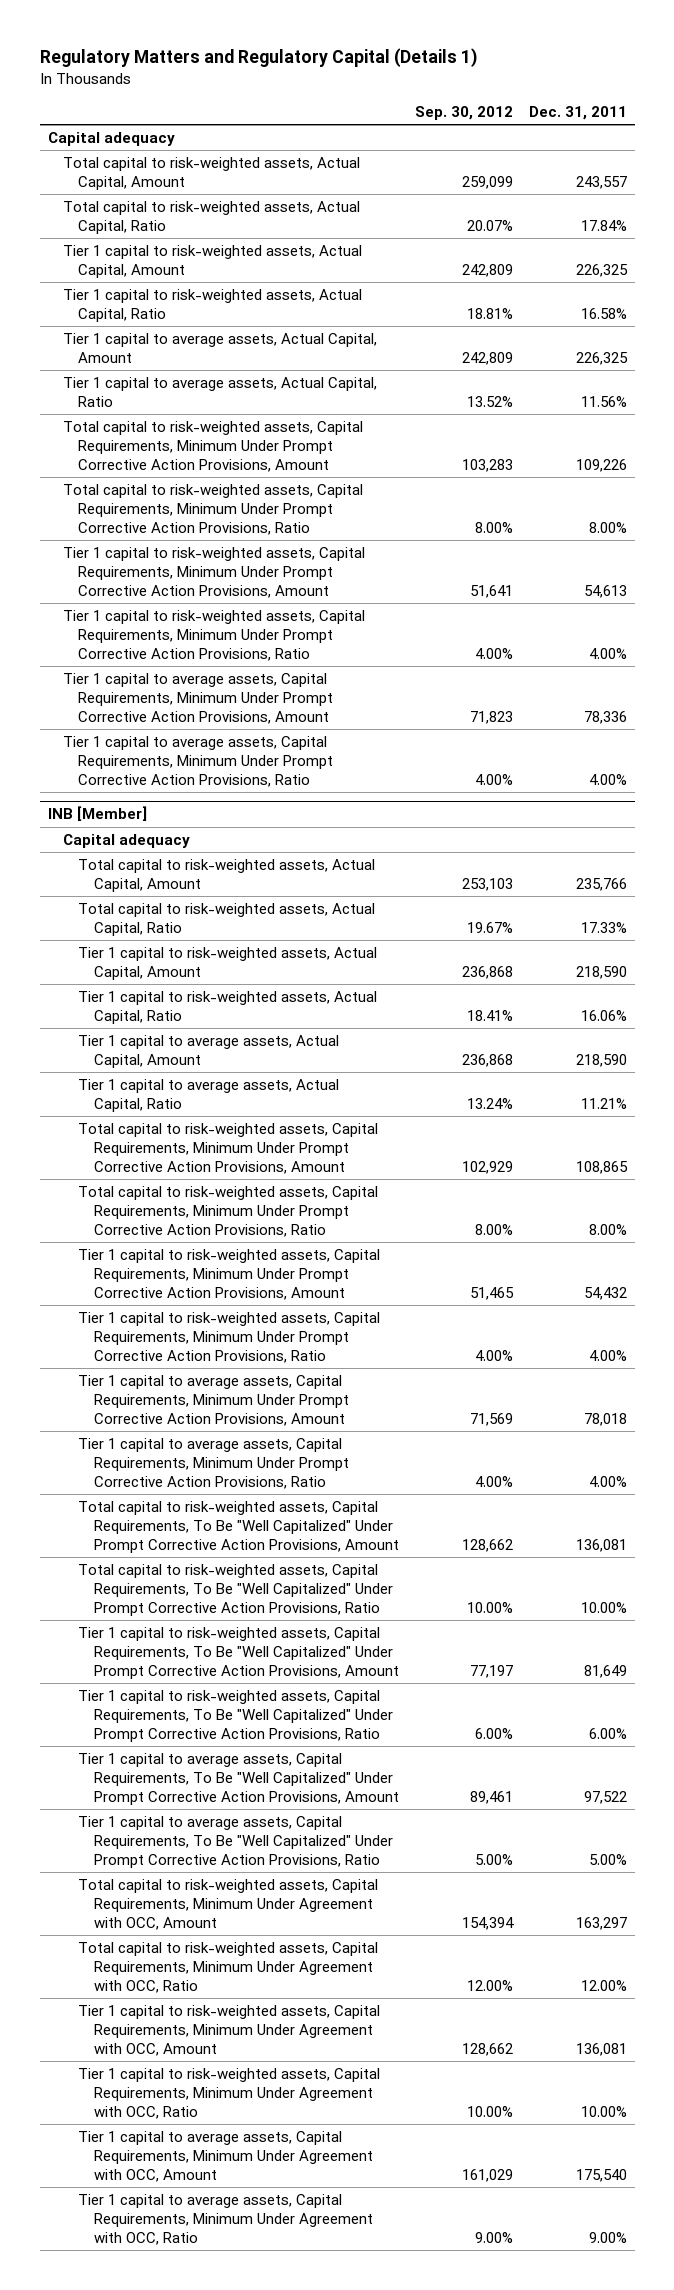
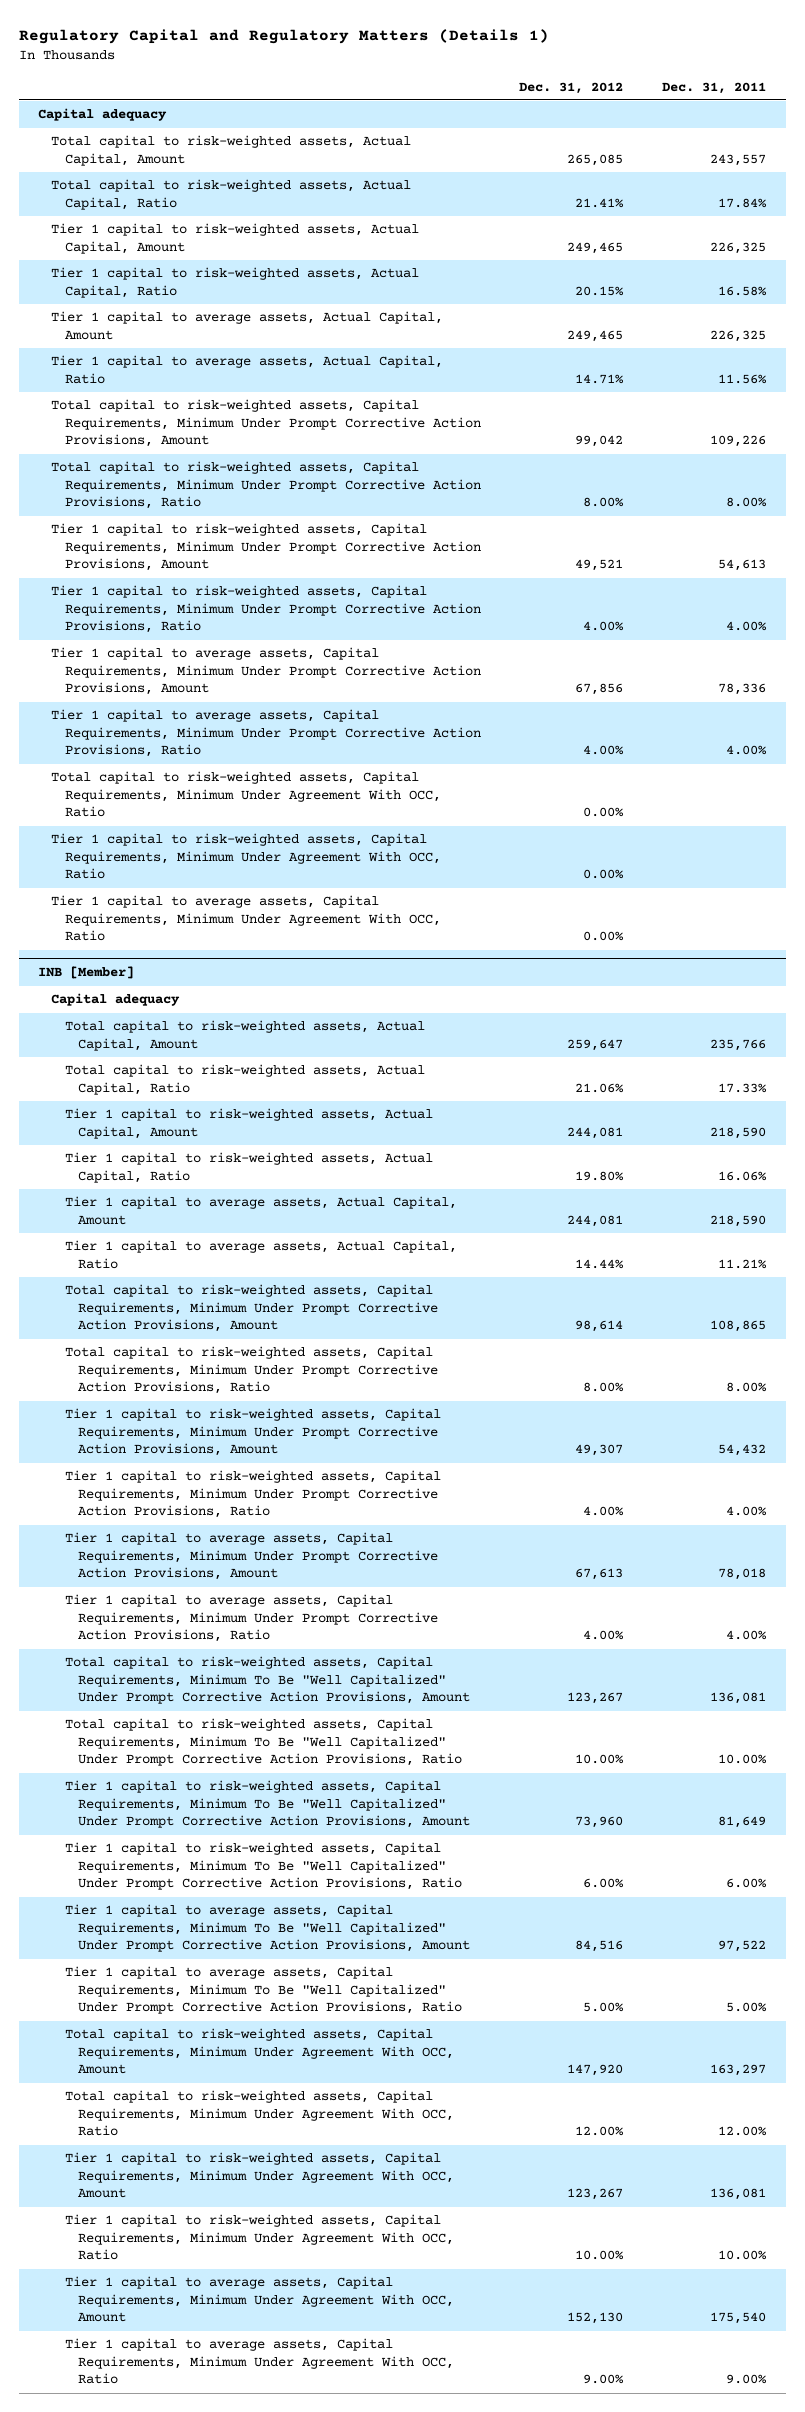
[39,48,478,68] Regulatory Matters and Regulatory Capital (Details 1) -> [18,29,549,45] Regulatory Capital and Regulatory Matters (Details 1)
[414,105,513,120] Sep. 30, 2012 -> none
none -> [519,81,624,94] Dec. 31, 2012
none -> [51,771,441,818] Total capital to risk-weighted assets, Capital Requirements, Minimum Under Agreement With OCC, Ratio
none -> [51,833,441,880] Tier 1 capital to risk-weighted assets, Capital Requirements, Minimum Under Agreement With OCC, Ratio
none -> [51,895,441,942] Tier 1 capital to average assets, Capital Requirements, Minimum Under Agreement With OCC, Ratio
[78,1501,399,1553] Total capital to risk-weighted assets, Capital Requirements, To Be "Well Capitalized" Under Prompt Corrective Action Provisions, Amount -> [64,1656,470,1705] Total capital to risk-weighted assets, Capital Requirements, Minimum To Be "Well Capitalized" Under Prompt Corrective Action Provisions, Amount
[78,1564,393,1616] Total capital to risk-weighted assets, Capital Requirements, To Be "Well Capitalized" Under Prompt Corrective Action Provisions, Ratio -> [64,1718,462,1767] Total capital to risk-weighted assets, Capital Requirements, Minimum To Be "Well Capitalized" Under Prompt Corrective Action Provisions, Ratio
[78,1627,399,1679] Tier 1 capital to risk-weighted assets, Capital Requirements, To Be "Well Capitalized" Under Prompt Corrective Action Provisions, Amount -> [64,1780,470,1829] Tier 1 capital to risk-weighted assets, Capital Requirements, Minimum To Be "Well Capitalized" Under Prompt Corrective Action Provisions, Amount
[78,1690,393,1742] Tier 1 capital to risk-weighted assets, Capital Requirements, To Be "Well Capitalized" Under Prompt Corrective Action Provisions, Ratio -> [64,1842,462,1891] Tier 1 capital to risk-weighted assets, Capital Requirements, Minimum To Be "Well Capitalized" Under Prompt Corrective Action Provisions, Ratio
[78,1753,399,1805] Tier 1 capital to average assets, Capital Requirements, To Be "Well Capitalized" Under Prompt Corrective Action Provisions, Amount -> [64,1904,470,1953] Tier 1 capital to average assets, Capital Requirements, Minimum To Be "Well Capitalized" Under Prompt Corrective Action Provisions, Amount
[78,1816,393,1868] Tier 1 capital to average assets, Capital Requirements, To Be "Well Capitalized" Under Prompt Corrective Action Provisions, Ratio -> [64,1966,462,2015] Tier 1 capital to average assets, Capital Requirements, Minimum To Be "Well Capitalized" Under Prompt Corrective Action Provisions, Ratio
[78,1879,379,1930] Total capital to risk-weighted assets, Capital Requirements, Minimum Under Agreement with OCC, Amount -> [64,2028,454,2075] Total capital to risk-weighted assets, Capital Requirements, Minimum Under Agreement With OCC, Amount
[78,1942,379,1993] Total capital to risk-weighted assets, Capital Requirements, Minimum Under Agreement with OCC, Ratio -> [64,2090,454,2137] Total capital to risk-weighted assets, Capital Requirements, Minimum Under Agreement With OCC, Ratio
[78,2005,381,2056] Tier 1 capital to risk-weighted assets, Capital Requirements, Minimum Under Agreement with OCC, Amount -> [64,2152,454,2199] Tier 1 capital to risk-weighted assets, Capital Requirements, Minimum Under Agreement With OCC, Amount
[78,2068,381,2119] Tier 1 capital to risk-weighted assets, Capital Requirements, Minimum Under Agreement with OCC, Ratio -> [64,2214,454,2261] Tier 1 capital to risk-weighted assets, Capital Requirements, Minimum Under Agreement With OCC, Ratio
[78,2131,373,2182] Tier 1 capital to average assets, Capital Requirements, Minimum Under Agreement with OCC, Amount -> [64,2276,454,2323] Tier 1 capital to average assets, Capital Requirements, Minimum Under Agreement With OCC, Amount
[78,2194,373,2245] Tier 1 capital to average assets, Capital Requirements, Minimum Under Agreement with OCC, Ratio -> [64,2338,454,2385] Tier 1 capital to average assets, Capital Requirements, Minimum Under Agreement With OCC, Ratio

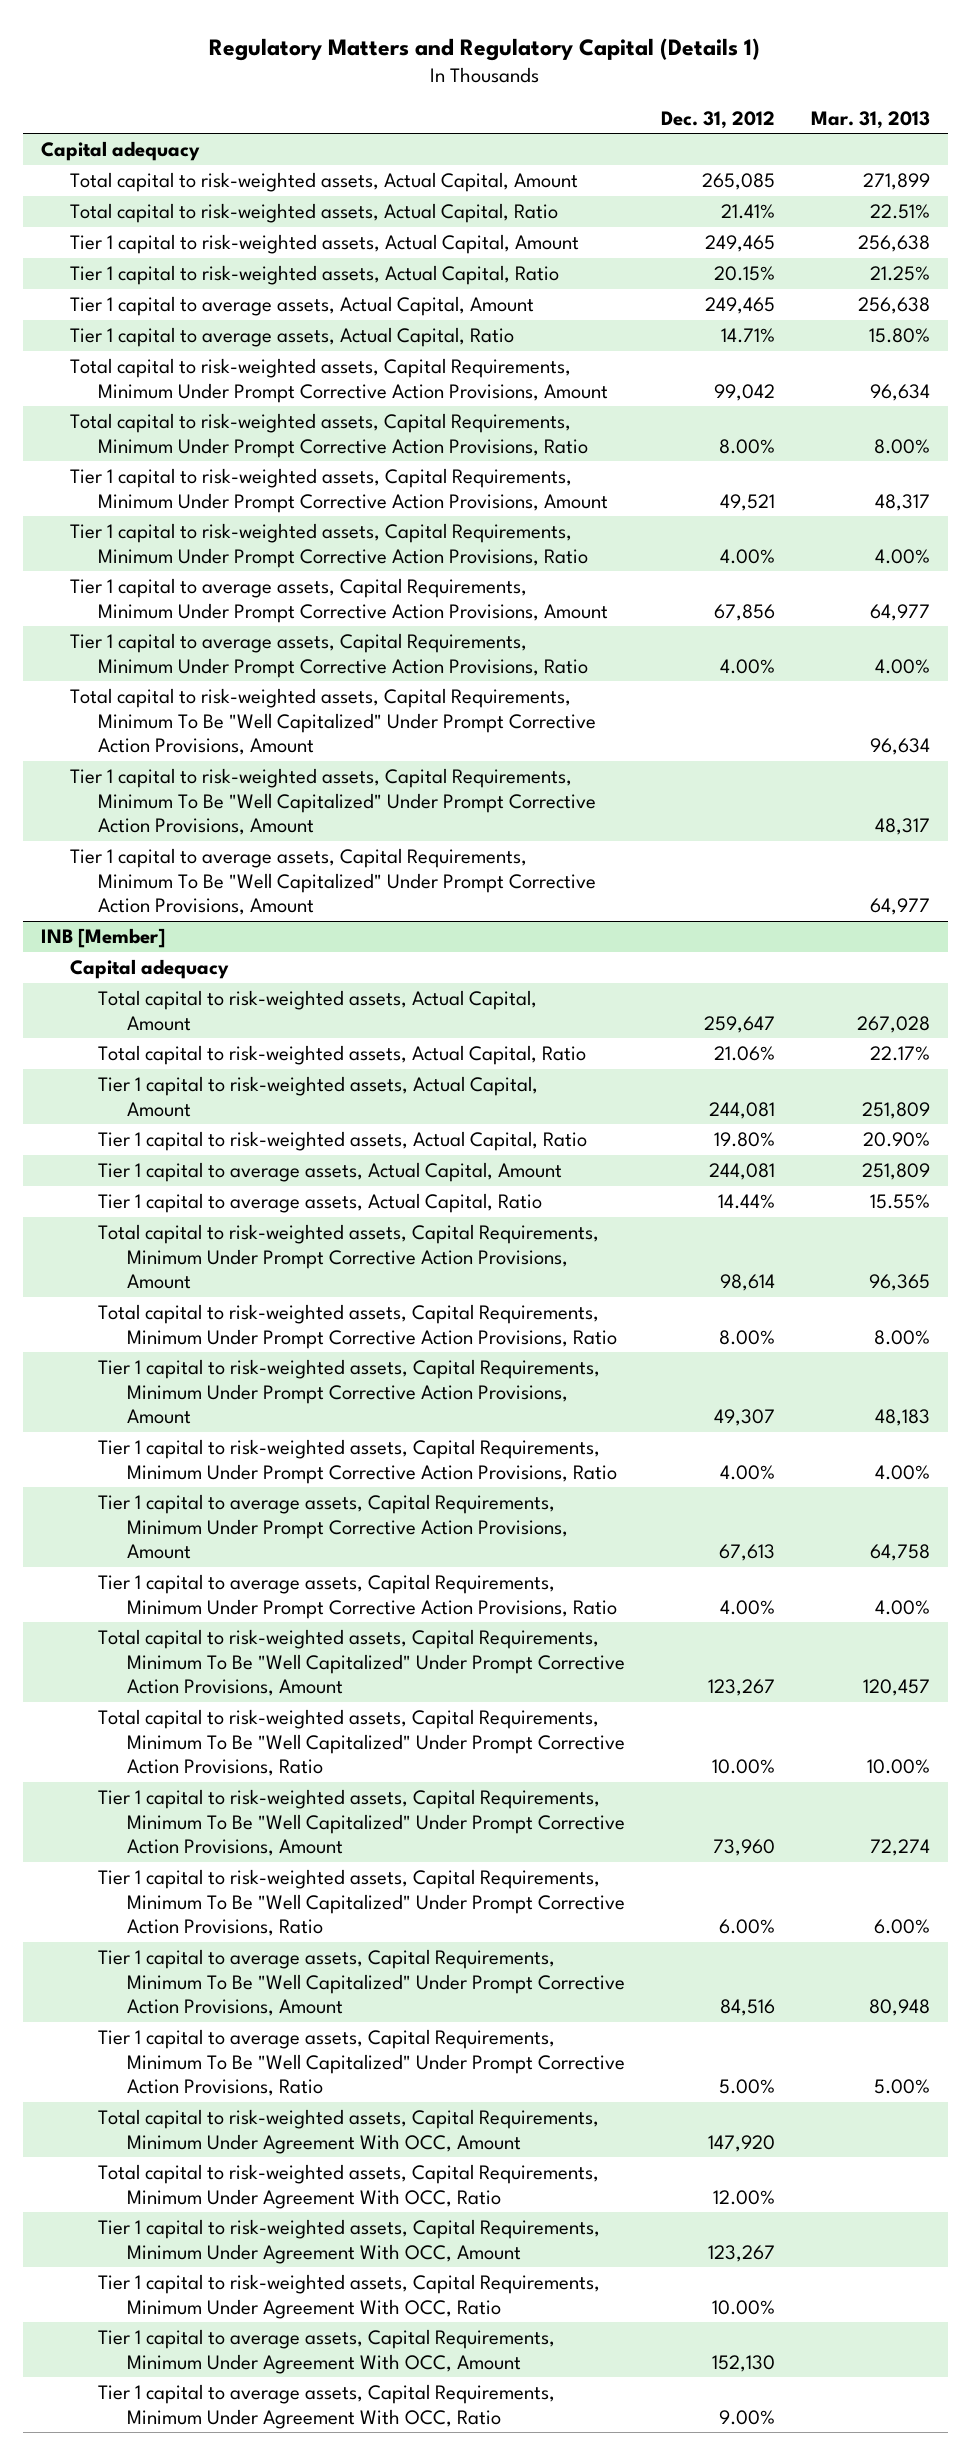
[18,29,549,45] Regulatory Capital and Regulatory Matters (Details 1) -> [209,37,761,61] Regulatory Matters and Regulatory Capital (Details 1)
[662,81,767,94] Dec. 31, 2011 -> none
none -> [810,110,930,129] Mar. 31, 2013
[51,771,441,818] Total capital to risk-weighted assets, Capital Requirements, Minimum Under Agreement With OCC, Ratio -> none
[51,833,441,880] Tier 1 capital to risk-weighted assets, Capital Requirements, Minimum Under Agreement With OCC, Ratio -> none
[51,895,441,942] Tier 1 capital to average assets, Capital Requirements, Minimum Under Agreement With OCC, Ratio -> none
none -> [69,688,597,756] Total capital to risk-weighted assets, Capital Requirements, Minimum To Be "Well Capitalized" Under Prompt Corrective Action Provisions, Amount
none -> [69,768,597,836] Tier 1 capital to risk-weighted assets, Capital Requirements, Minimum To Be "Well Capitalized" Under Prompt Corrective Action Provisions, Amount
none -> [69,848,597,916] Tier 1 capital to average assets, Capital Requirements, Minimum To Be "Well Capitalized" Under Prompt Corrective Action Provisions, Amount

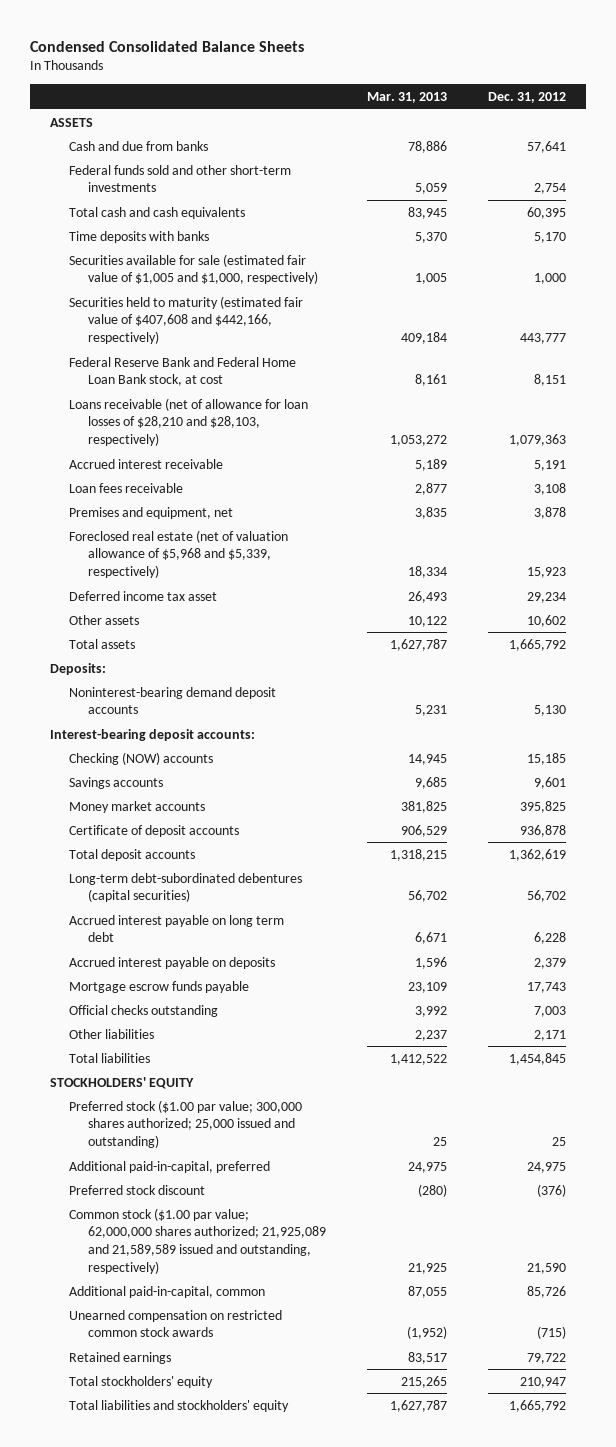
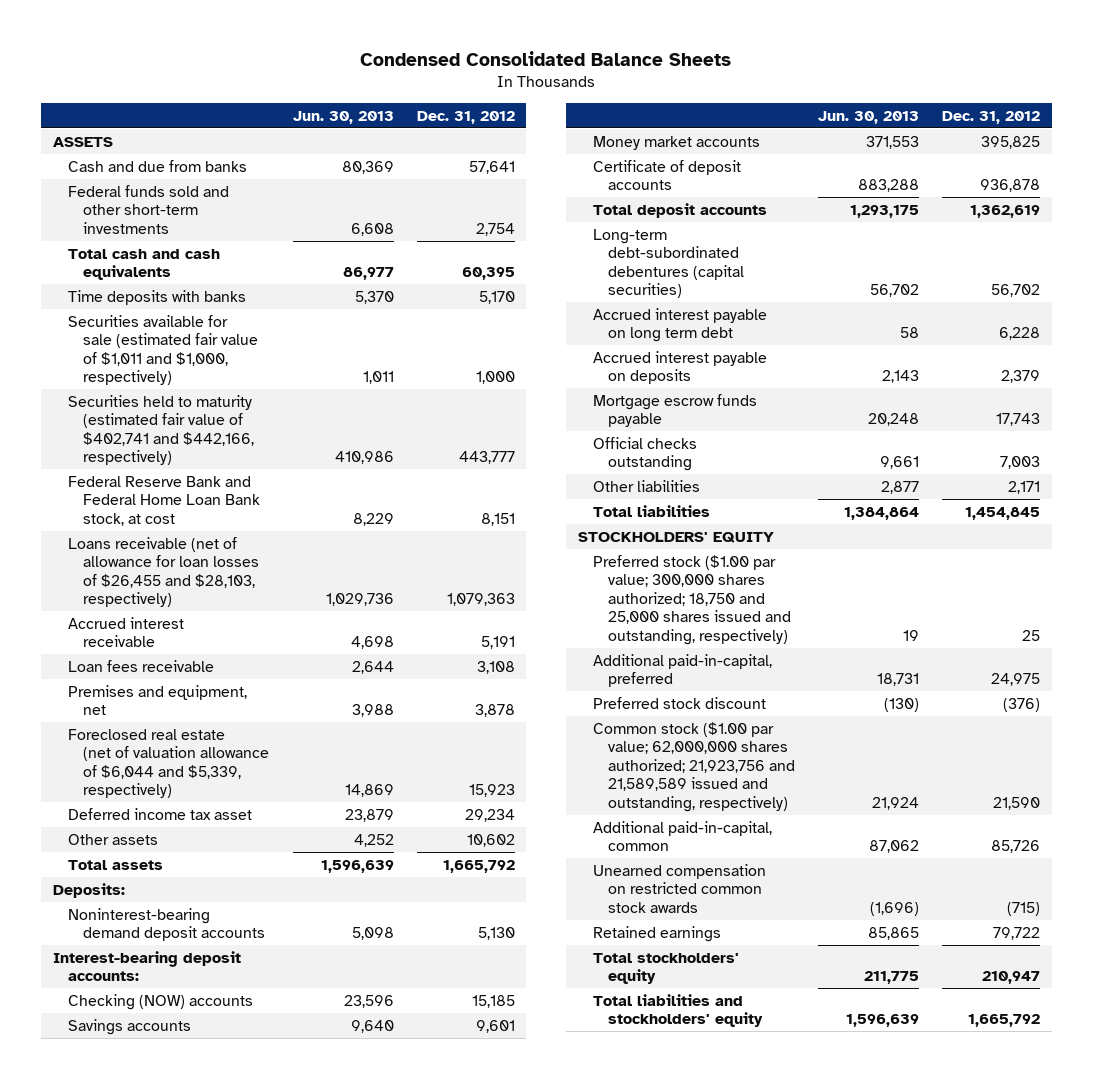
[366,92,447,104] Mar. 31, 2013 -> none
none -> [292,110,394,124] Jun. 30, 2013
[68,253,318,285] Securities available for sale (estimated fair value of $1,005 and $1,000, respectively) -> [67,314,258,386] Securities available for sale (estimated fair value of $1,011 and $1,000, respectively)
[68,295,303,345] Securities held to maturity (estimated fair value of $407,608 and $442,166, respectively) -> [67,394,254,466] Securities held to maturity (estimated fair value of $402,741 and $442,166, respectively)
[68,397,308,447] Loans receivable (net of allowance for loan losses of $28,210 and $28,103, respectively) -> [67,536,259,608] Loans receivable (net of allowance for loan losses of $26,455 and $28,103, respectively)
[68,529,288,579] Foreclosed real estate (net of valuation allowance of $5,968 and $5,339, respectively) -> [67,728,269,799] Foreclosed real estate (net of valuation allowance of $6,044 and $5,339, respectively)
[68,1099,302,1149] Preferred stock ($1.00 par value; 300,000 shares authorized; 25,000 issued and outstanding) -> [592,554,792,645] Preferred stock ($1.00 par value; 300,000 shares authorized; 18,750 and 25,000 shares issued and outstanding, respectively)
[68,1207,326,1274] Common stock ($1.00 par value; 62,000,000 shares authorized; 21,925,089 and 21,589,589 issued and outstanding, respectively) -> [592,721,796,812] Common stock ($1.00 par value; 62,000,000 shares authorized; 21,923,756 and 21,589,589 issued and outstanding, respectively)

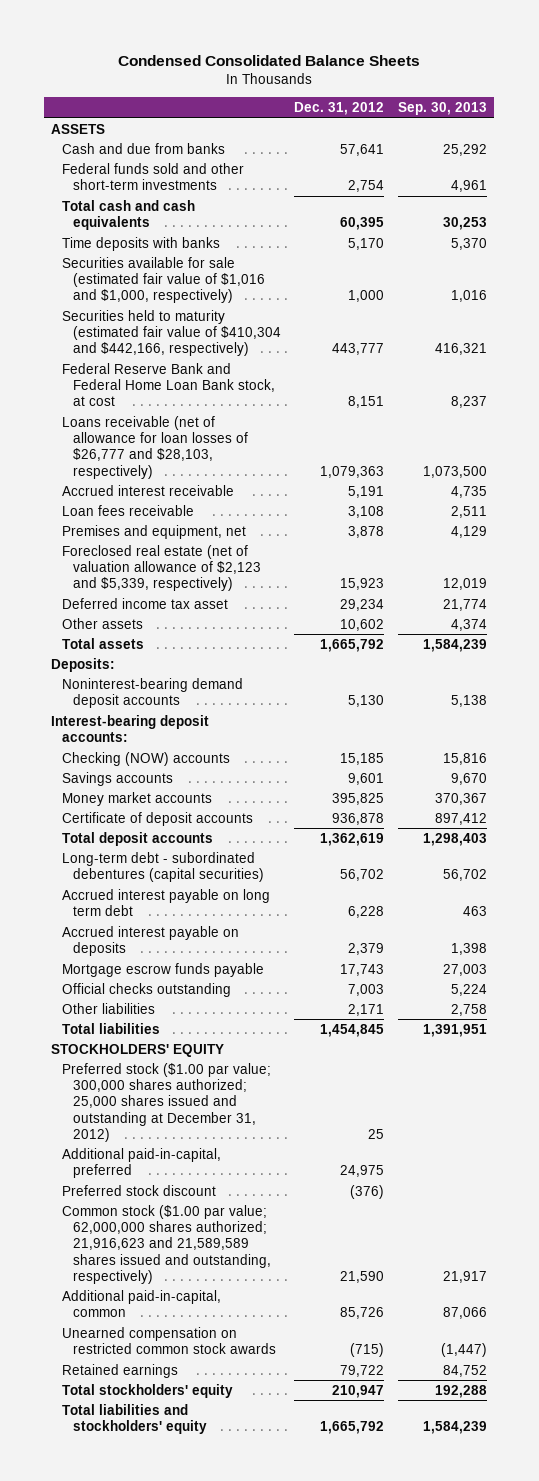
[292,110,394,124] Jun. 30, 2013 -> none
none -> [398,102,488,116] Sep. 30, 2013
[67,314,258,386] Securities available for sale (estimated fair value of $1,011 and $1,000, respectively) -> [61,256,265,304] Securities available for sale (estimated fair value of $1,016 and $1,000, respectively)
[67,394,254,466] Securities held to maturity (estimated fair value of $402,741 and $442,166, respectively) -> [61,309,281,357] Securities held to maturity (estimated fair value of $410,304 and $442,166, respectively)
[67,536,259,608] Loans receivable (net of allowance for loan losses of $26,455 and $28,103, respectively) -> [61,415,248,479] Loans receivable (net of allowance for loan losses of $26,777 and $28,103, respectively)
[67,728,269,799] Foreclosed real estate (net of valuation allowance of $6,044 and $5,339, respectively) -> [61,544,261,592] Foreclosed real estate (net of valuation allowance of $2,123 and $5,339, respectively)
[592,228,745,299] Long-term debt-subordinated debentures (capital securities) -> [61,851,264,883] Long-term debt - subordinated debentures (capital securities)
[592,554,792,645] Preferred stock ($1.00 par value; 300,000 shares authorized; 18,750 and 25,000 shares issued and outstanding, respectively) -> [61,1062,271,1142] Preferred stock ($1.00 par value; 300,000 shares authorized; 25,000 shares issued and outstanding at December 31, 2012)
[592,721,796,812] Common stock ($1.00 par value; 62,000,000 shares authorized; 21,923,756 and 21,589,589 issued and outstanding, respectively) -> [61,1204,271,1284] Common stock ($1.00 par value; 62,000,000 shares authorized; 21,916,623 and 21,589,589 shares issued and outstanding, respectively)

